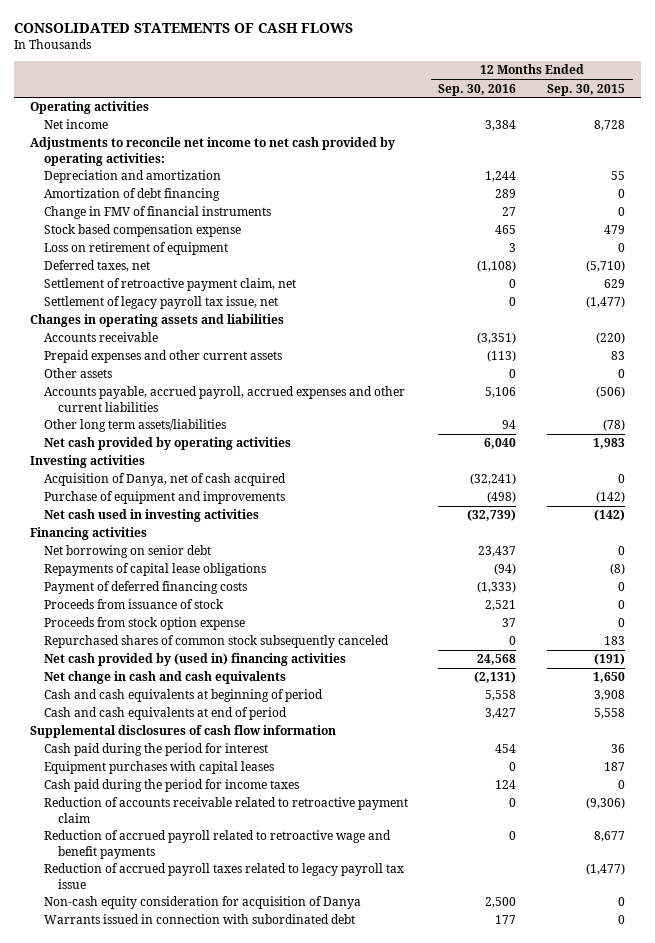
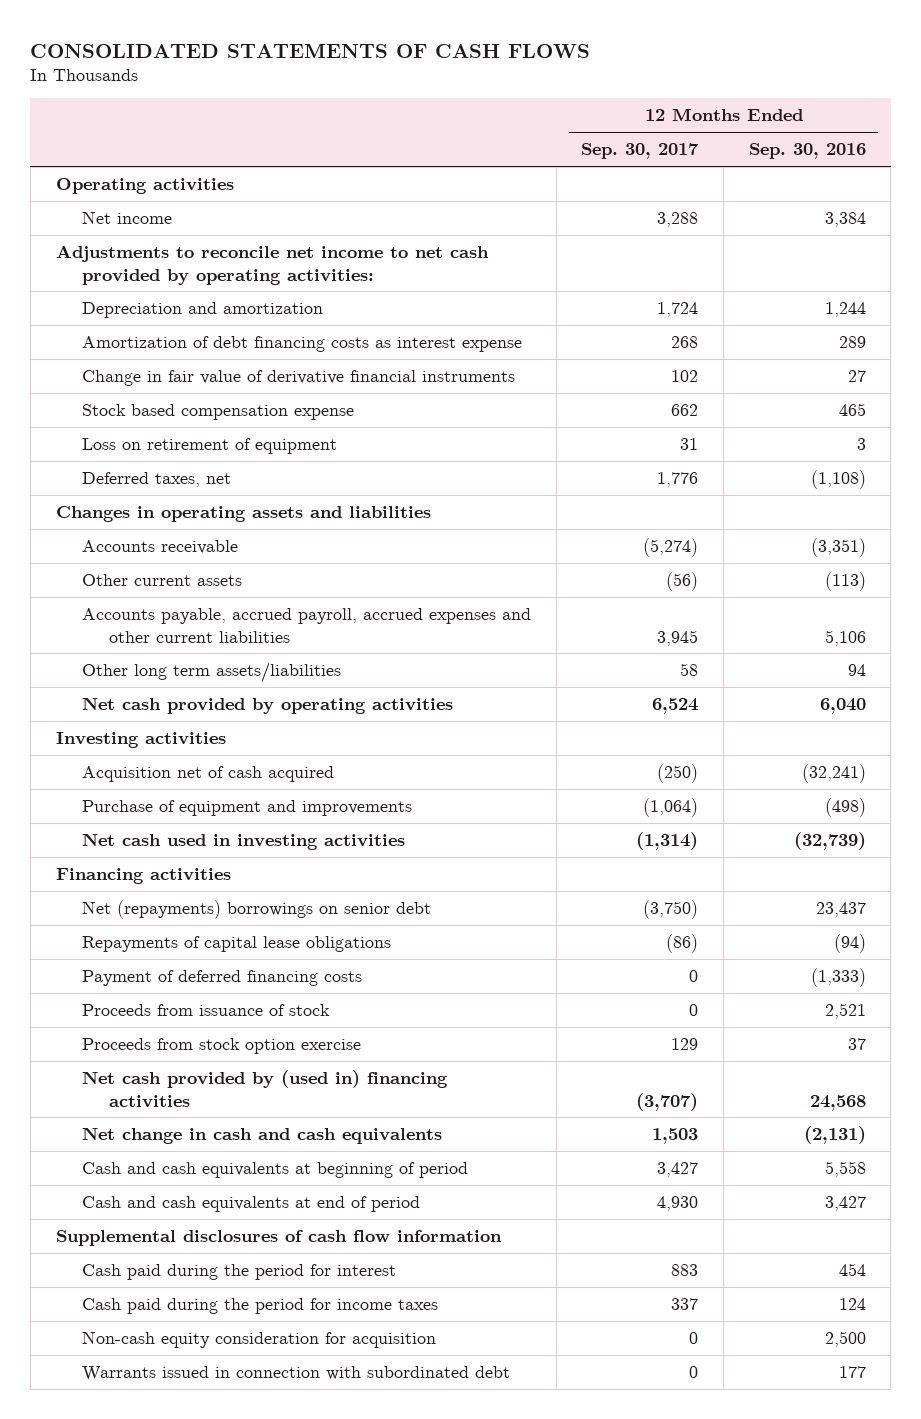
[547,83,626,96] Sep. 30, 2015 -> none
none -> [581,143,700,160] Sep. 30, 2017
[43,188,220,202] Amortization of debt financing -> [82,335,523,352] Amortization of debt financing costs as interest expense
[43,206,271,220] Change in FMV of financial instruments -> [82,369,516,386] Change in fair value of derivative financial instruments
[43,278,296,292] Settlement of retroactive payment claim, net -> none
[43,296,278,310] Settlement of legacy payroll tax issue, net -> none
[43,368,112,379] Other assets -> none
[43,350,282,364] Prepaid expenses and other current assets -> [82,573,243,586] Other current assets
[43,473,286,487] Acquisition of Danya, net of cash acquired -> [82,765,335,782] Acquisition net of cash acquired
[43,545,211,559] Net borrowing on senior debt -> [82,899,432,919] Net (repayments) borrowings on senior debt
[43,635,389,649] Repurchased shares of common stock subsequently canceled -> none
[43,617,245,631] Proceeds from stock option expense -> [82,1037,362,1054] Proceeds from stock option exercise
[43,761,274,775] Equipment purchases with capital leases -> none
[43,797,408,823] Reduction of accounts receivable related to retroactive payment claim -> none
[43,830,391,859] Reduction of accrued payroll related to retroactive wage and benefit payments -> none
[43,863,404,889] Reduction of accrued payroll taxes related to legacy payroll tax issue -> none
[43,896,361,910] Non-cash equity consideration for acquisition of Danya -> [82,1330,437,1348] Non-cash equity consideration for acquisition

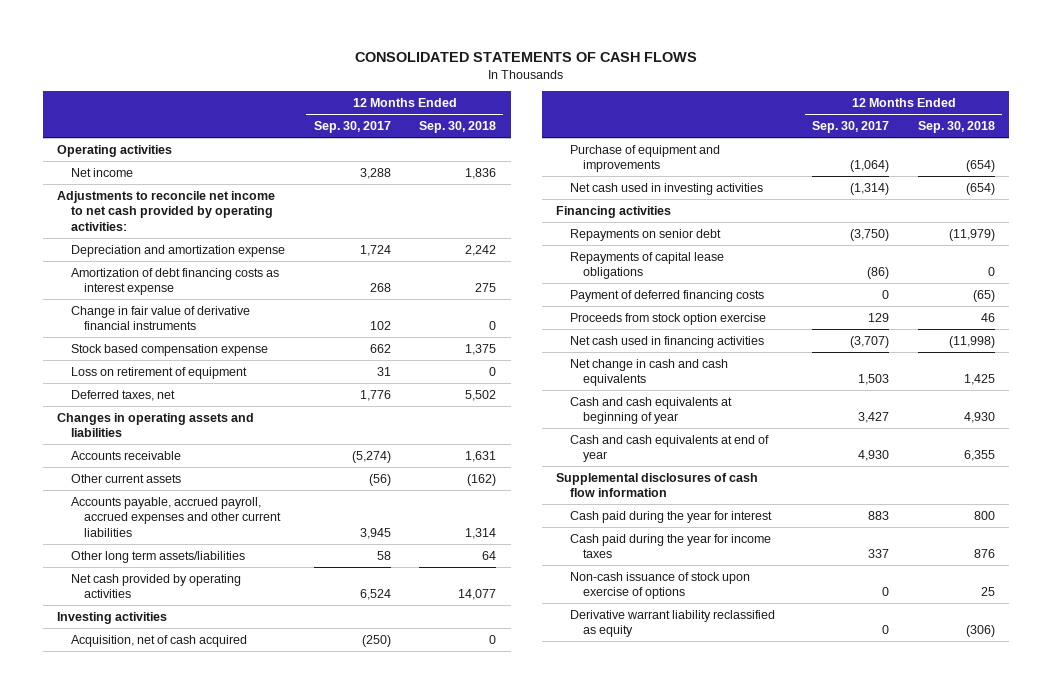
[748,143,866,160] Sep. 30, 2016 -> none
none -> [419,120,497,133] Sep. 30, 2018
[82,301,324,318] Depreciation and amortization -> [70,244,285,257] Depreciation and amortization expense
[82,765,335,782] Acquisition net of cash acquired -> [70,634,247,647] Acquisition, net of cash acquired
[82,899,432,919] Net (repayments) borrowings on senior debt -> [569,228,721,241] Repayments on senior debt
[82,1003,331,1016] Proceeds from issuance of stock -> none
[82,1069,449,1108] Net cash provided by (used in) financing activities -> [569,335,764,348] Net cash used in financing activities
[82,1161,469,1178] Cash and cash equivalents at beginning of period -> [569,396,732,425] Cash and cash equivalents at beginning of year
[82,1195,421,1212] Cash and cash equivalents at end of period -> [569,434,769,463] Cash and cash equivalents at end of year
[82,1330,437,1348] Non-cash equity consideration for acquisition -> none
[82,1365,511,1381] Warrants issued in connection with subordinated debt -> none
[82,1263,397,1280] Cash paid during the period for interest -> [569,510,772,523] Cash paid during the year for interest
[82,1297,439,1314] Cash paid during the period for income taxes -> [569,533,771,559] Cash paid during the year for income taxes
none -> [569,571,750,600] Non-cash issuance of stock upon exercise of options
none -> [569,609,775,638] Derivative warrant liability reclassified as equity

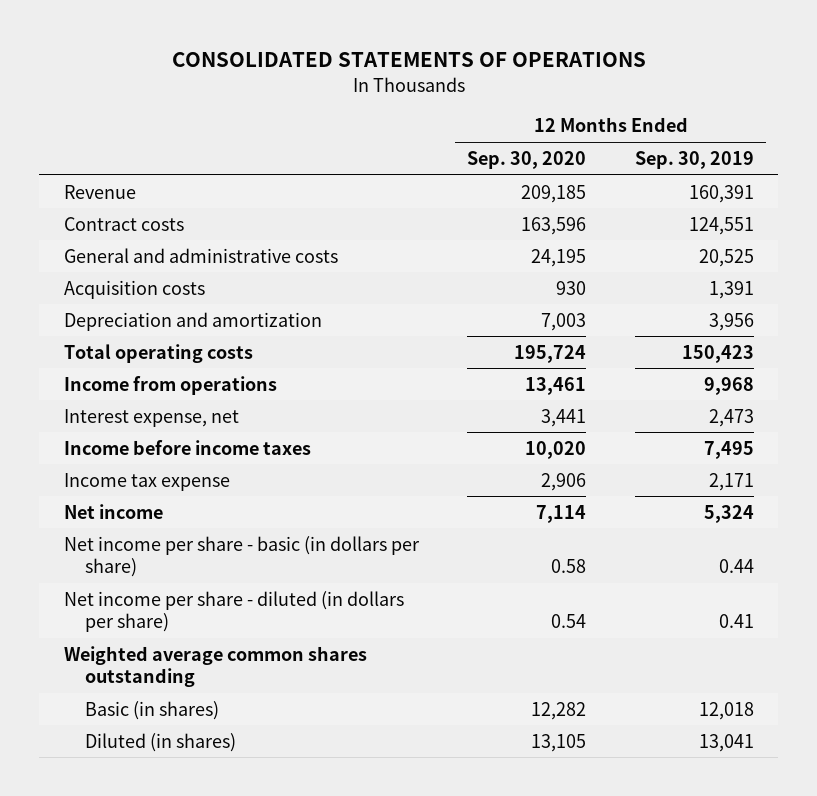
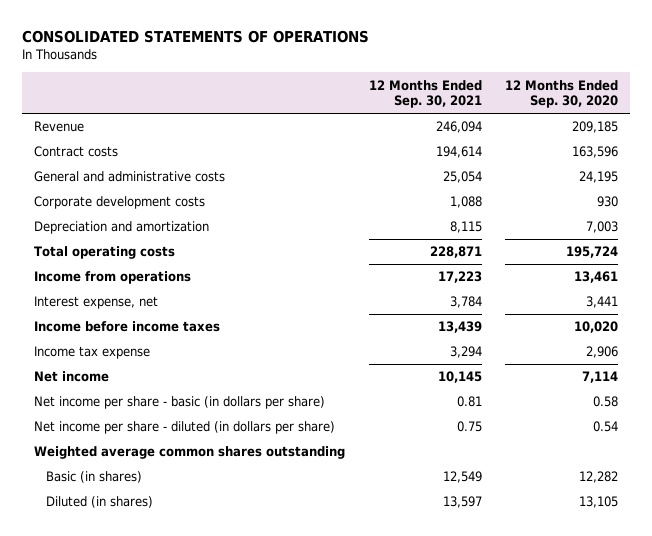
[634,150,754,169] Sep. 30, 2019 -> none
none -> [368,79,482,109] 12 Months Ended Sep. 30, 2021
[63,279,205,299] Acquisition costs -> [33,196,205,210] Corporate development costs

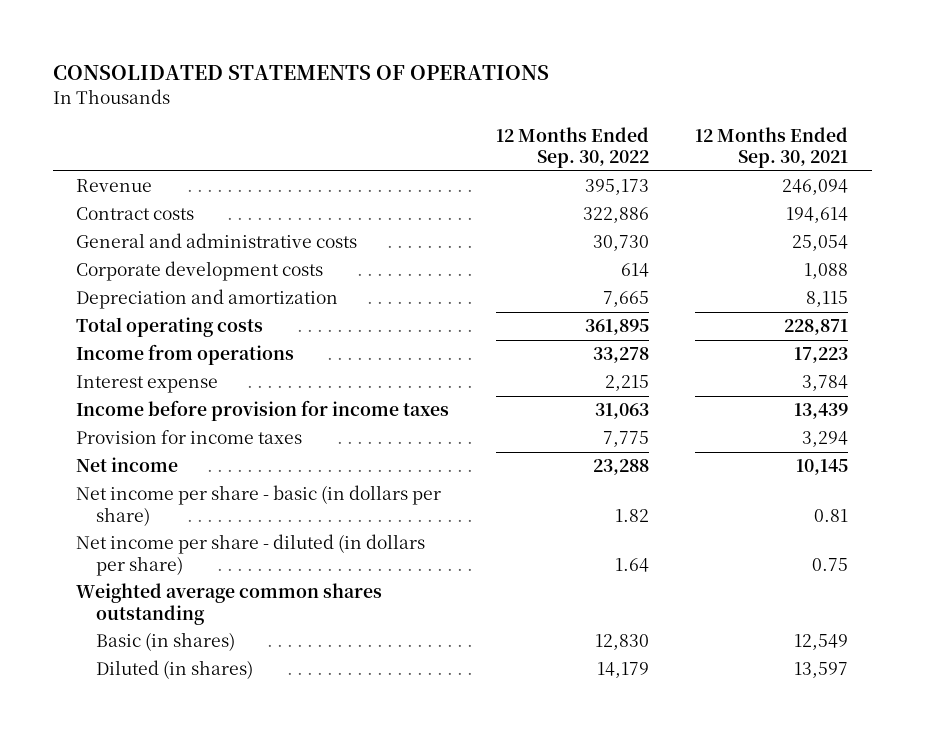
[505,79,619,109] 12 Months Ended Sep. 30, 2020 -> none
none -> [495,126,649,169] 12 Months Ended Sep. 30, 2022
[33,296,158,310] Interest expense, net -> [76,375,219,394] Interest expense
[33,321,220,333] Income before income taxes -> [76,400,450,422] Income before provision for income taxes
[33,346,150,360] Income tax expense -> [76,430,303,445] Provision for income taxes

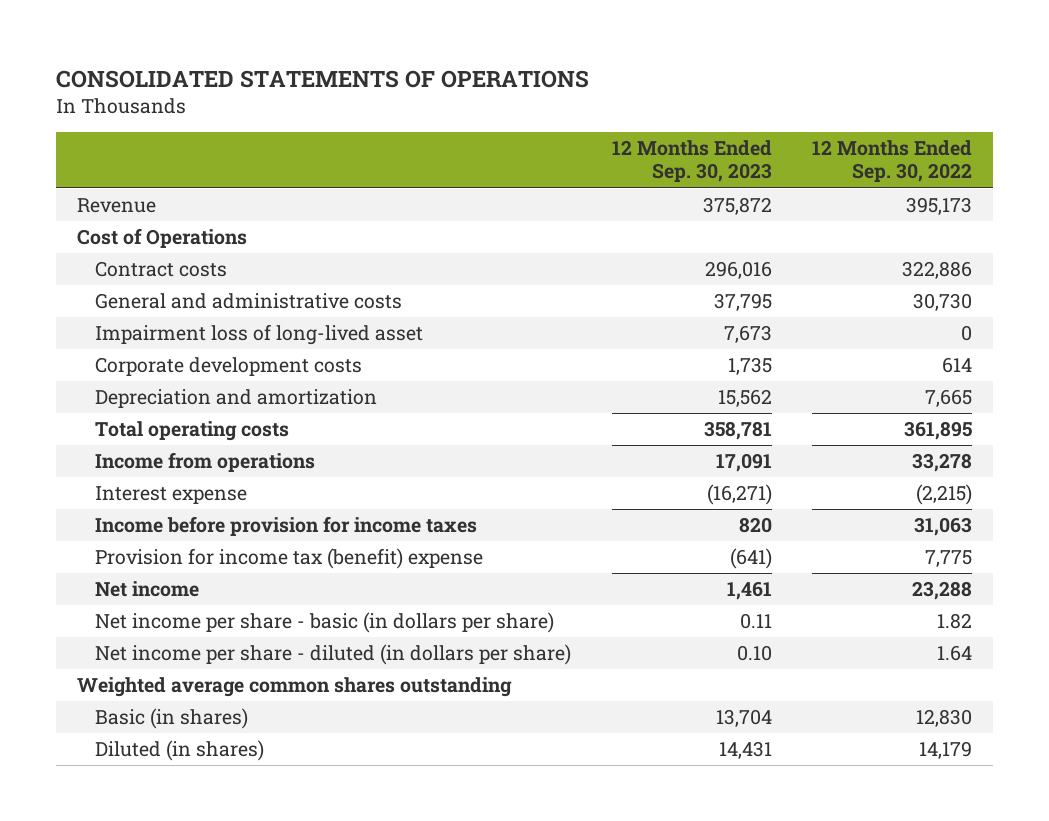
[695,126,849,169] 12 Months Ended Sep. 30, 2021 -> none
none -> [611,140,772,183] 12 Months Ended Sep. 30, 2023
none -> [76,228,247,249] Cost of Operations
none -> [94,324,423,346] Impairment loss of long-lived asset
[604,375,649,392] 2,215 -> [916,484,973,506] (2,215)
[76,430,303,445] Provision for income taxes -> [94,548,483,570] Provision for income tax (benefit) expense

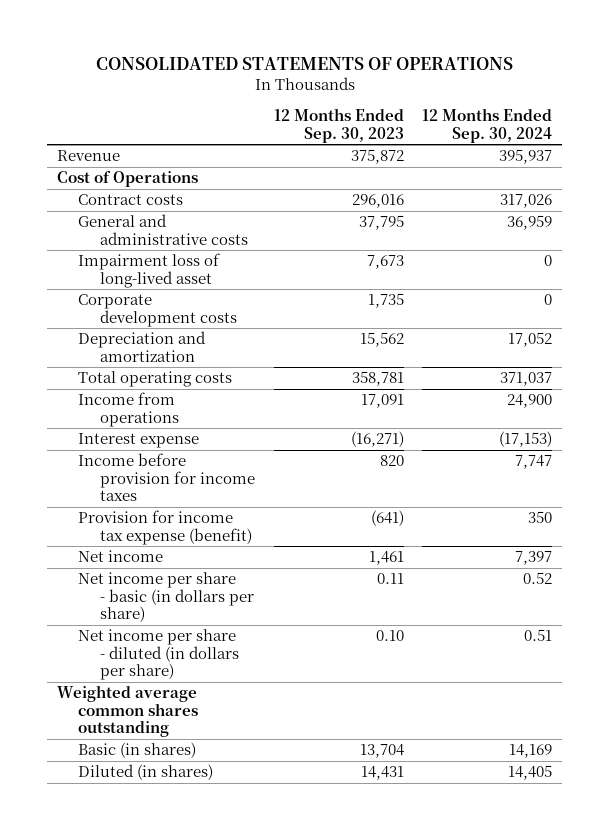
[812,140,973,183] 12 Months Ended Sep. 30, 2022 -> none
none -> [422,108,553,143] 12 Months Ended Sep. 30, 2024
[94,548,483,570] Provision for income tax (benefit) expense -> [78,510,252,545] Provision for income tax expense (benefit)

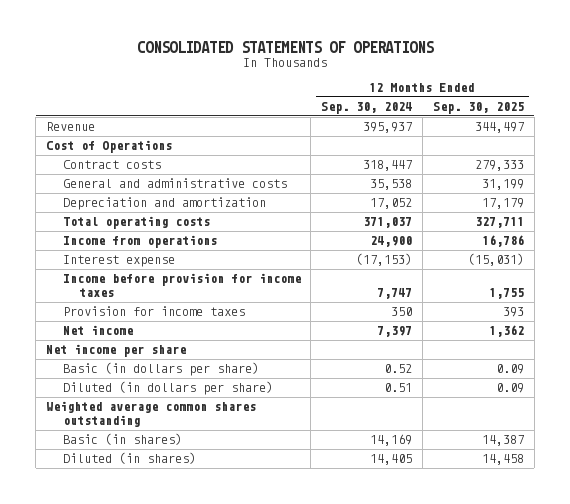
[273,108,404,143] 12 Months Ended Sep. 30, 2023 -> none
none -> [432,102,524,115] Sep. 30, 2025
[78,253,221,288] Impairment loss of long-lived asset -> none
[78,294,237,327] Corporate development costs -> none
[500,194,553,209] 317,026 -> [363,160,413,172] 318,447
[507,215,553,231] 36,959 -> [370,179,413,191] 35,538
[78,510,252,545] Provision for income tax expense (benefit) -> [62,306,245,317] Provision for income taxes
none -> [46,344,187,358] Net income per share
[78,572,254,623] Net income per share - basic (in dollars per share) -> [62,362,259,377] Basic (in dollars per share)
[78,629,239,681] Net income per share - diluted (in dollars per share) -> [62,381,273,396] Diluted (in dollars per share)

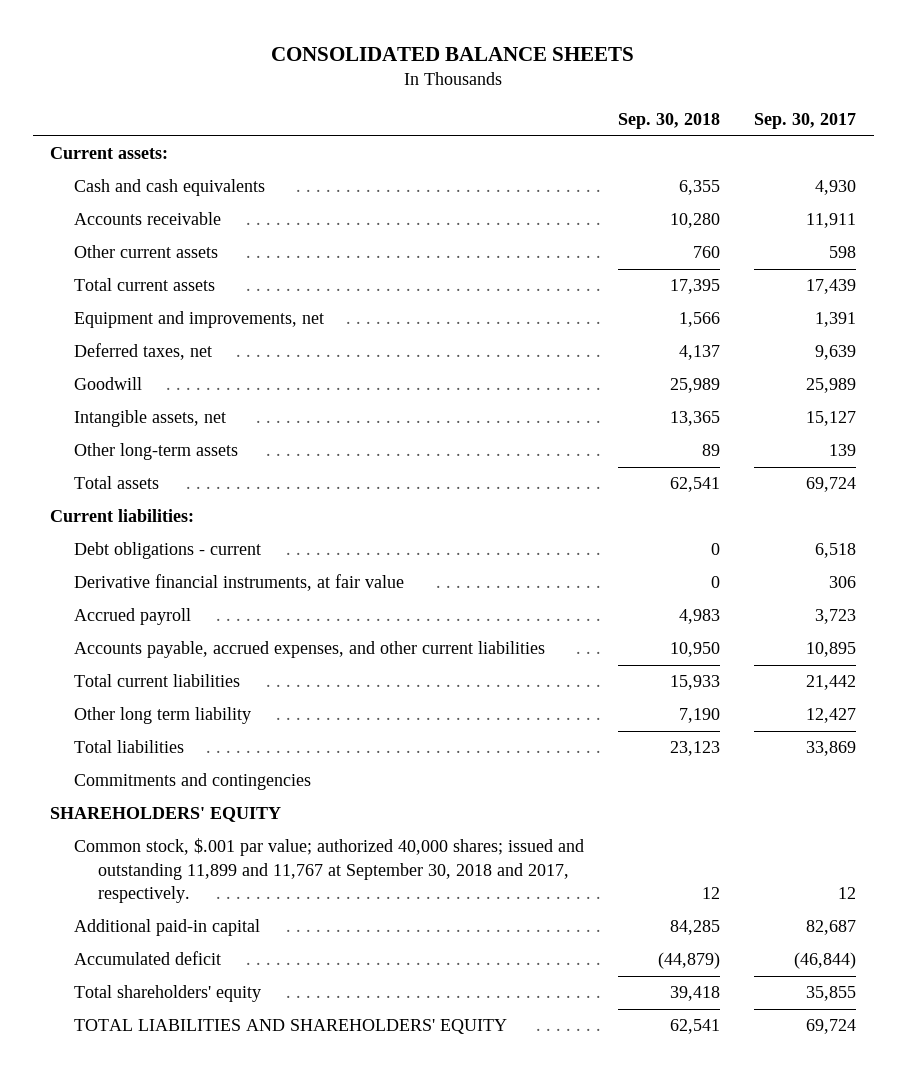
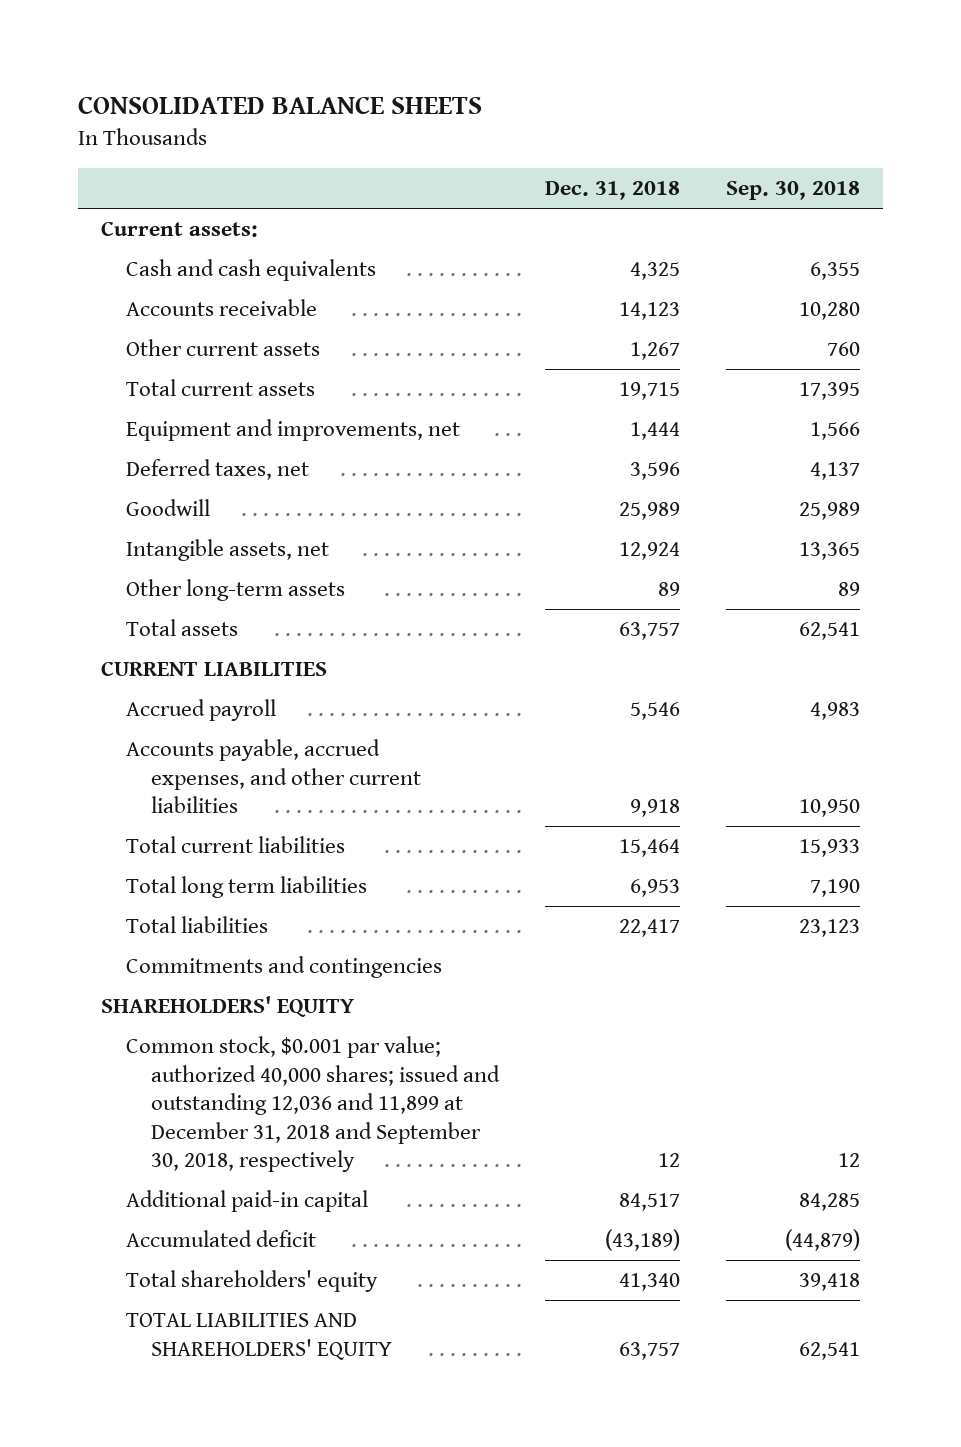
[754,113,857,130] Sep. 30, 2017 -> none
none -> [544,181,680,201] Dec. 31, 2018
[73,542,261,560] Debt obligations - current -> none
[73,574,404,592] Derivative financial instruments, at fair value -> none
[49,509,194,523] Current liabilities: -> [100,661,327,677] CURRENT LIABILITIES
[73,707,251,725] Other long term liability -> [125,876,367,899] Total long term liabilities
[73,838,584,904] Common stock, $.001 par value; authorized 40,000 shares; issued and outstanding 11,899 and 11,767 at September 30, 2018 and 2017, respectively. -> [125,1036,500,1173] Common stock, $0.001 par value; authorized 40,000 shares; issued and outstanding 12,036 and 11,899 at December 31, 2018 and September 30, 2018, respectively

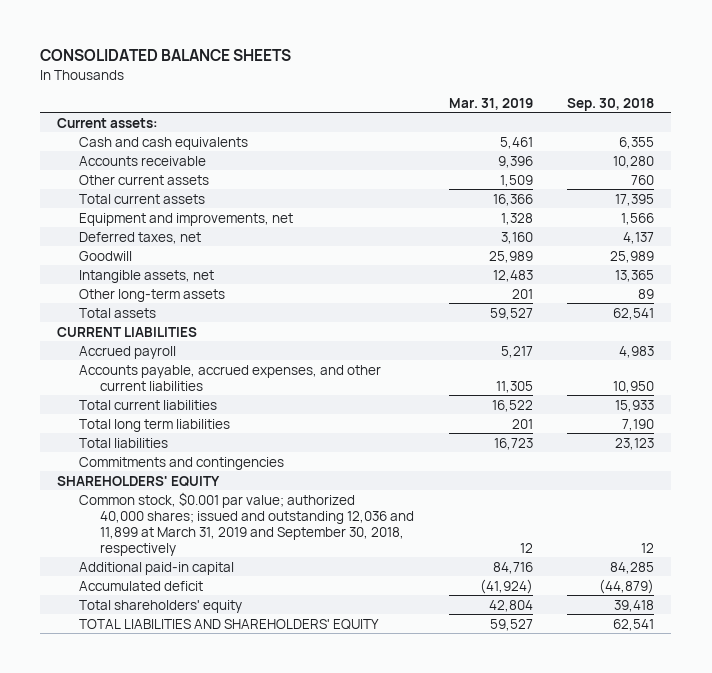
[544,181,680,201] Dec. 31, 2018 -> none
none -> [448,97,533,110] Mar. 31, 2019
[125,1036,500,1173] Common stock, $0.001 par value; authorized 40,000 shares; issued and outstanding 12,036 and 11,899 at December 31, 2018 and September 30, 2018, respectively -> [78,491,414,556] Common stock, $0.001 par value; authorized 40,000 shares; issued and outstanding 12,036 and 11,899 at March 31, 2019 and September 30, 2018, respectively

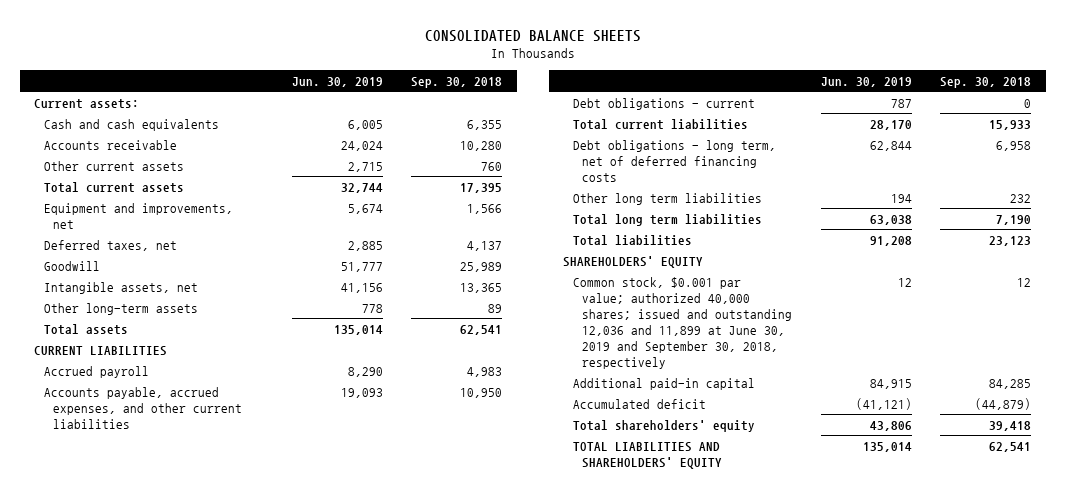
[448,97,533,110] Mar. 31, 2019 -> none
none -> [291,76,383,87] Jun. 30, 2019
none -> [572,97,755,110] Debt obligations - current
none -> [572,139,776,182] Debt obligations - long term, net of deferred financing costs
none -> [572,192,762,205] Other long term liabilities
[78,456,284,470] Commitments and contingencies -> none
[78,491,414,556] Common stock, $0.001 par value; authorized 40,000 shares; issued and outstanding 12,036 and 11,899 at March 31, 2019 and September 30, 2018, respectively -> [572,276,793,369] Common stock, $0.001 par value; authorized 40,000 shares; issued and outstanding 12,036 and 11,899 at June 30, 2019 and September 30, 2018, respectively

